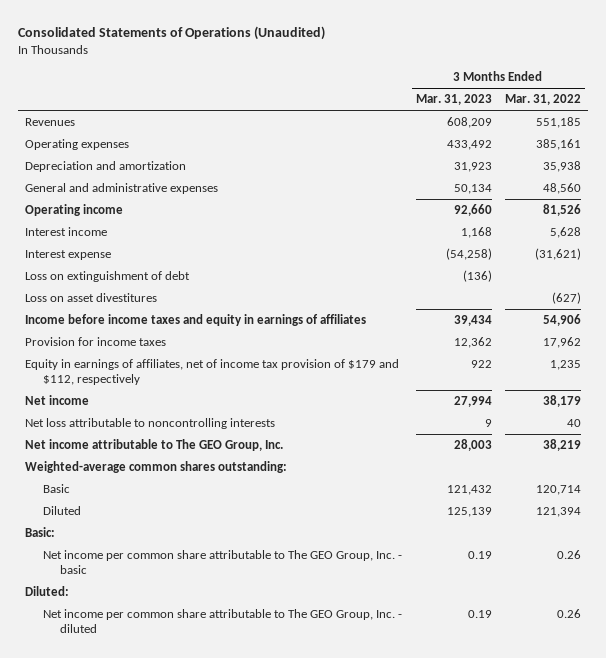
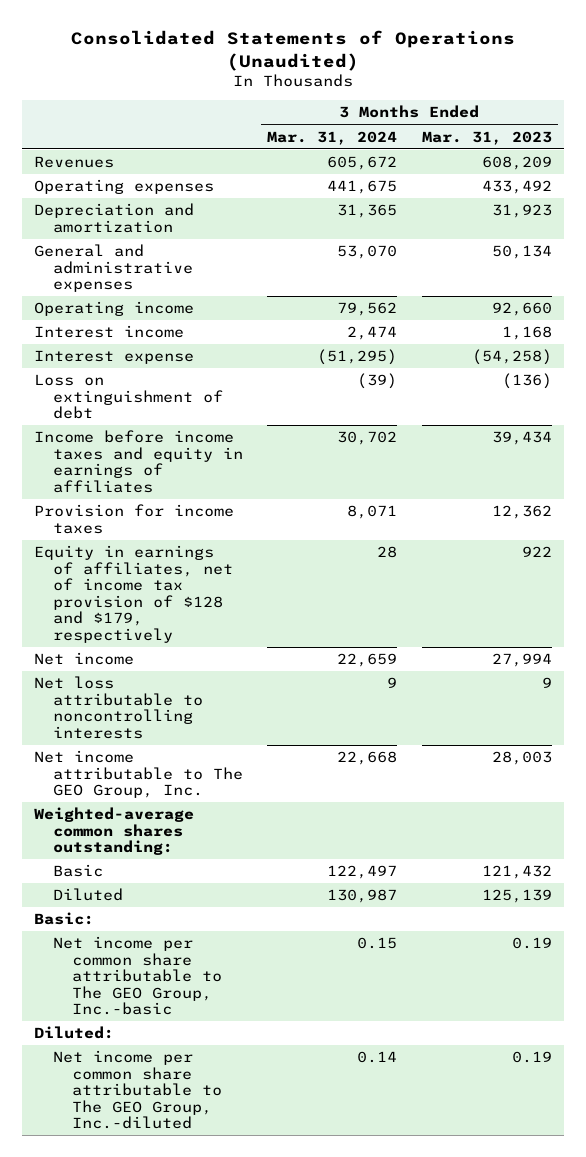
[505,94,582,106] Mar. 31, 2022 -> none
none -> [267,130,398,145] Mar. 31, 2024
[25,292,158,302] Loss on asset divestitures -> none
[25,358,400,386] Equity in earnings of affiliates, net of income tax provision of $179 and $112, respectively -> [34,545,233,643] Equity in earnings of affiliates, net of income tax provision of $128 and $179, respectively
[42,549,402,575] Net income per common share attributable to The GEO Group, Inc. - basic -> [52,936,222,1016] Net income per common share attributable to The GEO Group, Inc.-basic
[42,608,402,634] Net income per common share attributable to The GEO Group, Inc. - diluted -> [52,1050,222,1130] Net income per common share attributable to The GEO Group, Inc.-diluted

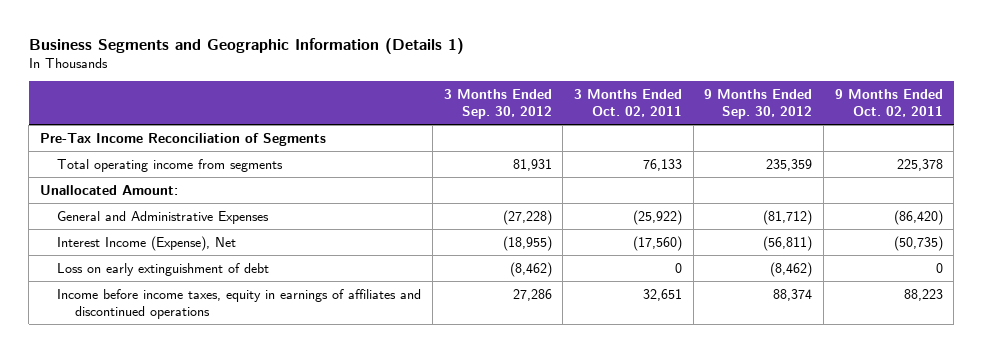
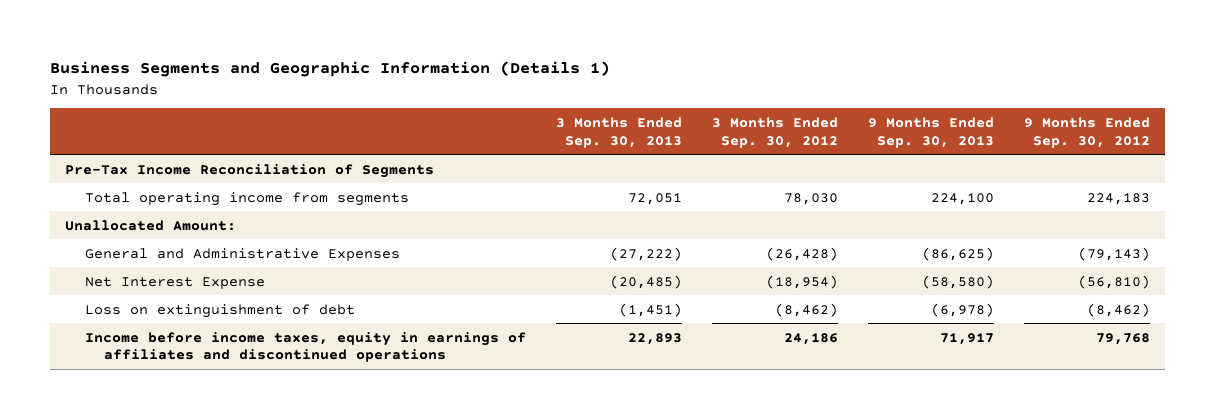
[573,89,682,117] 3 Months Ended Oct. 02, 2011 -> none
[834,89,943,117] 9 Months Ended Oct. 02, 2011 -> none
none -> [555,117,682,148] 3 Months Ended Sep. 30, 2013
none -> [867,117,994,148] 9 Months Ended Sep. 30, 2013
[512,158,552,171] 81,931 -> [783,192,838,205] 78,030
[766,158,813,171] 235,359 -> [1086,192,1150,205] 224,183
[502,209,552,225] (27,228) -> [765,246,838,261] (26,428)
[763,209,813,225] (81,712) -> [1077,246,1150,261] (79,143)
[57,235,237,251] Interest Income (Expense), Net -> [84,276,265,289] Net Interest Expense
[502,235,552,251] (18,955) -> [765,274,838,289] (18,954)
[763,235,813,251] (56,811) -> [1077,274,1150,289] (56,810)
[57,262,270,276] Loss on early extinguishment of debt -> [84,303,355,318] Loss on extinguishment of debt
[512,288,552,301] 27,286 -> [783,332,838,345] 24,186
[773,288,813,301] 88,374 -> [1095,332,1150,345] 79,768

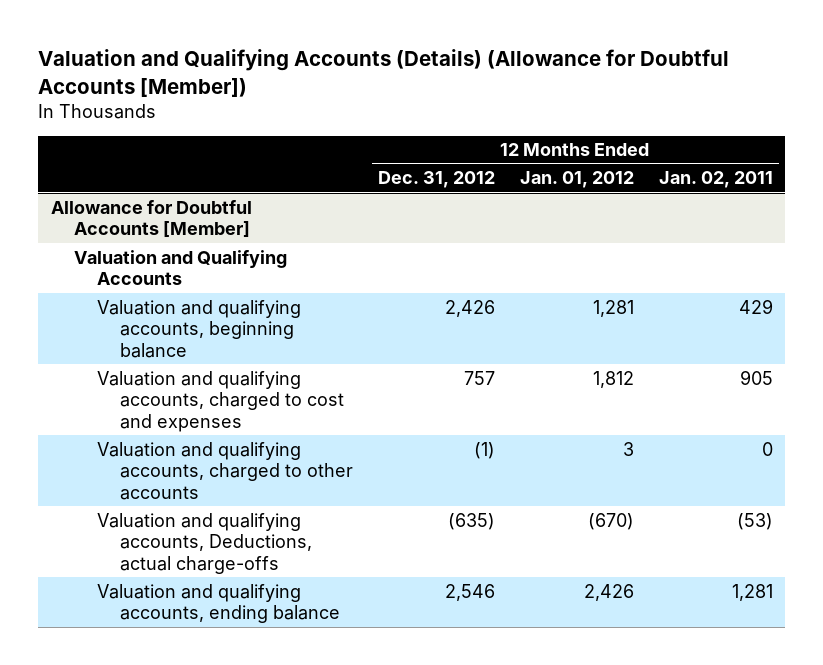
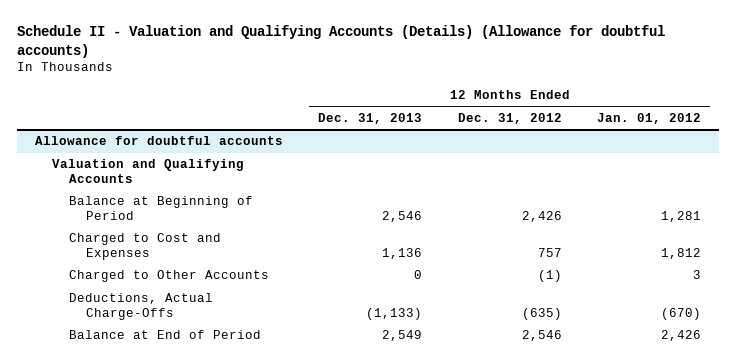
[38,49,730,97] Valuation and Qualifying Accounts (Details) (Allowance for Doubtful Accounts [Member]) -> [16,24,665,58] Schedule II - Valuation and Qualifying Accounts (Details) (Allowance for doubtful accounts)
[658,171,773,189] Jan. 02, 2011 -> none
none -> [318,113,423,125] Dec. 31, 2013
[50,199,252,239] Allowance for Doubtful Accounts [Member] -> [34,136,283,146] Allowance for doubtful accounts
[97,299,302,358] Valuation and qualifying accounts, beginning balance -> [68,196,253,220] Balance at Beginning of Period
[97,370,345,432] Valuation and qualifying accounts, charged to cost and expenses -> [68,233,221,260] Charged to Cost and Expenses
[97,441,354,500] Valuation and qualifying accounts, charged to other accounts -> [68,270,269,283] Charged to Other Accounts
[97,512,313,574] Valuation and qualifying accounts, Deductions, actual charge-offs -> [68,293,213,320] Deductions, Actual Charge-Offs
[97,583,341,624] Valuation and qualifying accounts, ending balance -> [68,330,261,340] Balance at End of Period

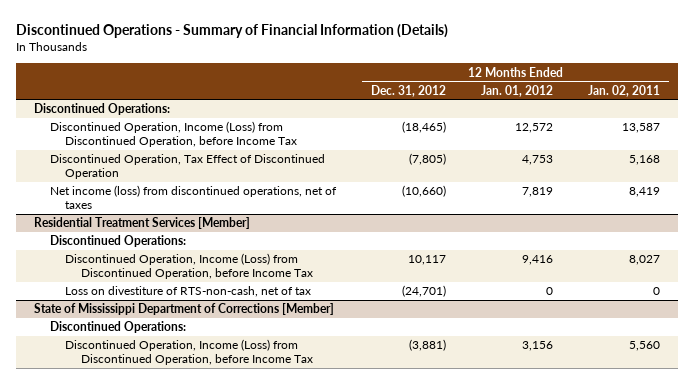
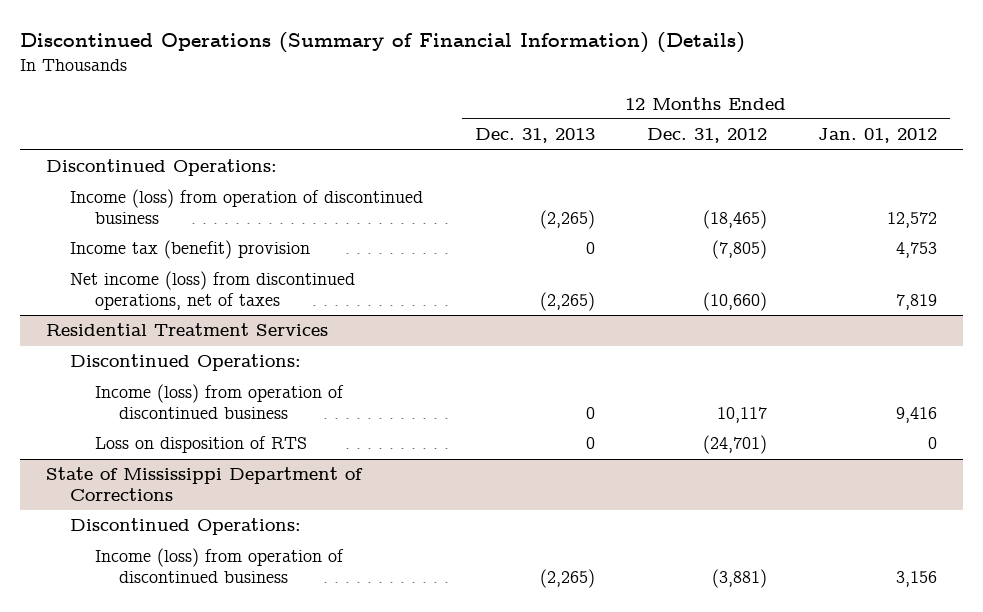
[16,23,449,38] Discontinued Operations - Summary of Financial Information (Details) -> [20,32,746,54] Discontinued Operations (Summary of Financial Information) (Details)
[588,84,661,97] Jan. 02, 2011 -> none
none -> [474,128,595,144] Dec. 31, 2013
[49,121,298,148] Discontinued Operation, Income (Loss) from Discontinued Operation, before Income Tax -> [70,189,424,224] Income (loss) from operation of discontinued business
[49,154,325,180] Discontinued Operation, Tax Effect of Discontinued Operation -> [70,240,311,260] Income tax (benefit) provision
[33,217,250,230] Residential Treatment Services [Member] -> [46,323,329,337] Residential Treatment Services
[65,253,314,280] Discontinued Operation, Income (Loss) from Discontinued Operation, before Income Tax -> [94,384,344,419] Income (loss) from operation of discontinued business
[65,286,312,298] Loss on divestiture of RTS-non-cash, net of tax -> [94,436,307,454] Loss on disposition of RTS
[33,303,334,316] State of Mississippi Department of Corrections [Member] -> [46,467,364,501] State of Mississippi Department of Corrections
[65,339,314,366] Discontinued Operation, Income (Loss) from Discontinued Operation, before Income Tax -> [94,548,344,583] Income (loss) from operation of discontinued business

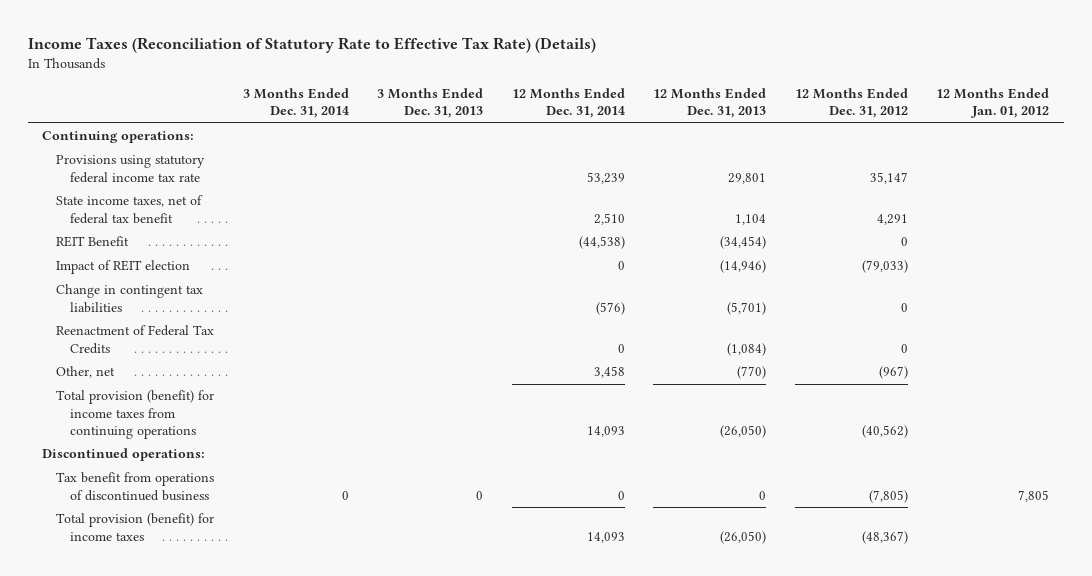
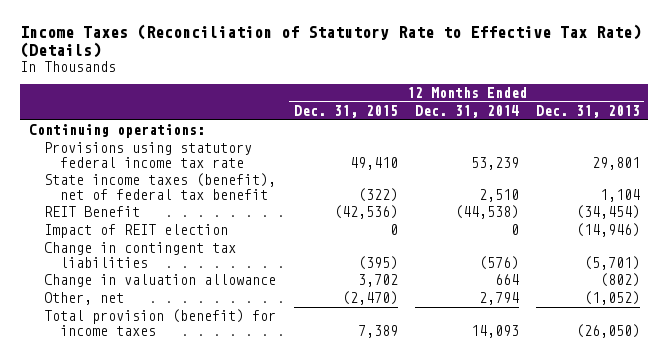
[242,88,349,119] 3 Months Ended Dec. 31, 2014 -> none
[377,88,484,119] 3 Months Ended Dec. 31, 2013 -> none
[794,88,908,119] 12 Months Ended Dec. 31, 2012 -> none
[936,88,1050,119] 12 Months Ended Jan. 01, 2012 -> none
none -> [293,105,398,119] Dec. 31, 2015
[56,195,204,224] State income taxes, net of federal tax benefit -> [44,173,277,200] State income taxes (benefit), net of federal tax benefit
[56,325,215,354] Reenactment of Federal Tax Credits -> none
[56,390,215,439] Total provision (benefit) for income taxes from continuing operations -> none
[42,448,206,462] Discontinued operations: -> none
[56,472,215,501] Tax benefit from operations of discontinued business -> none
none -> [44,274,277,288] Change in valuation allowance
[593,366,625,379] 3,458 -> [478,292,519,306] 2,794
[737,366,767,380] (770) -> [583,291,640,306] (1,052)

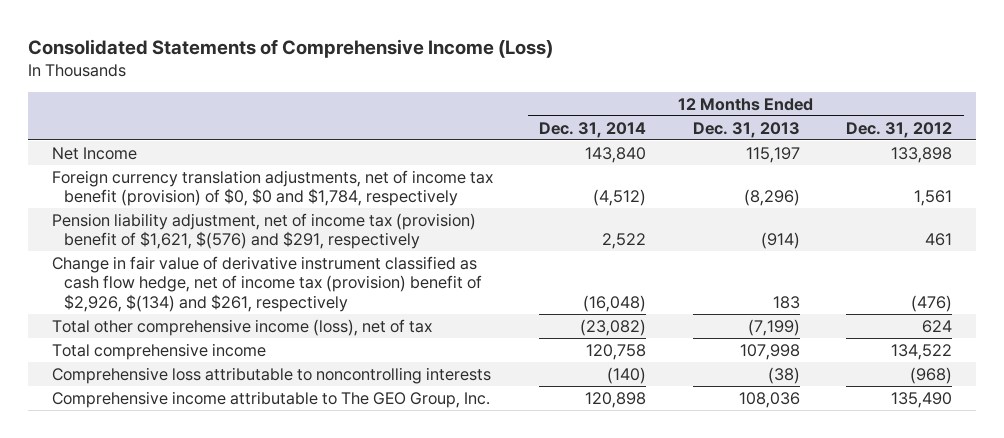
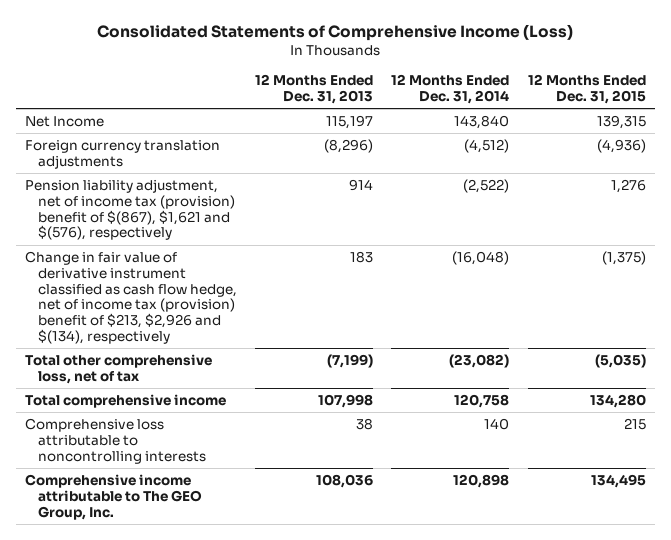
[846,121,953,138] Dec. 31, 2012 -> none
none -> [527,74,646,104] 12 Months Ended Dec. 31, 2015
[51,169,493,207] Foreign currency translation adjustments, net of income tax benefit (provision) of $0, $0 and $1,784, respectively -> [24,140,220,169] Foreign currency translation adjustments
[51,212,476,250] Pension liability adjustment, net of income tax (provision) benefit of $1,621, $(576) and $291, respectively -> [24,179,236,241] Pension liability adjustment, net of income tax (provision) benefit of $(867), $1,621 and $(576), respectively
[602,233,647,250] 2,522 -> [463,179,510,194] (2,522)
[760,232,800,250] (914) -> [349,179,374,192] 914
[51,255,482,312] Change in fair value of derivative instrument classified as cash flow hedge, net of income tax (provision) benefit of $2,926, $(134) and $261, respectively -> [24,251,238,345] Change in fair value of derivative instrument classified as cash flow hedge, net of income tax (provision) benefit of $213, $2,926 and $(134), respectively
[51,318,432,336] Total other comprehensive income (loss), net of tax -> [24,354,212,384] Total other comprehensive loss, net of tax
[607,366,647,384] (140) -> [484,418,510,431] 140
[767,366,800,384] (38) -> [356,418,374,431] 38

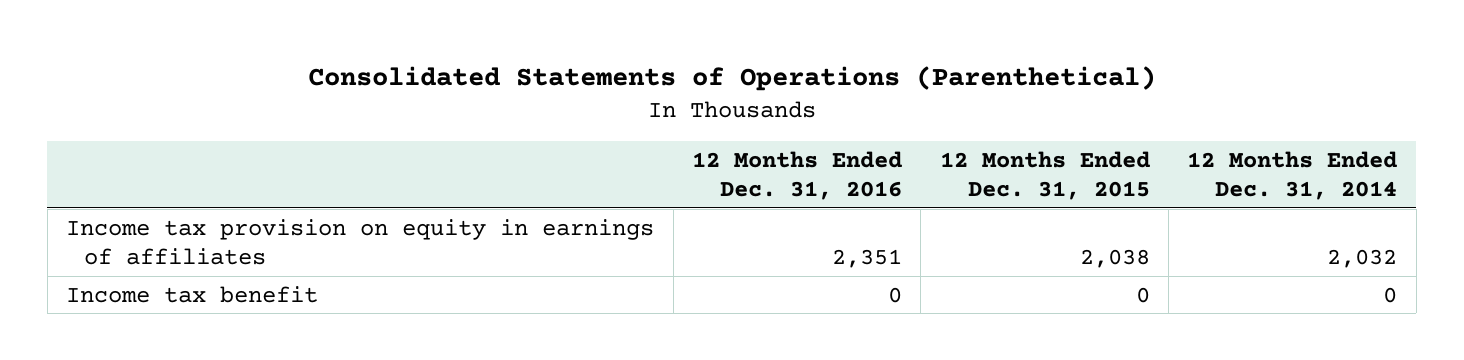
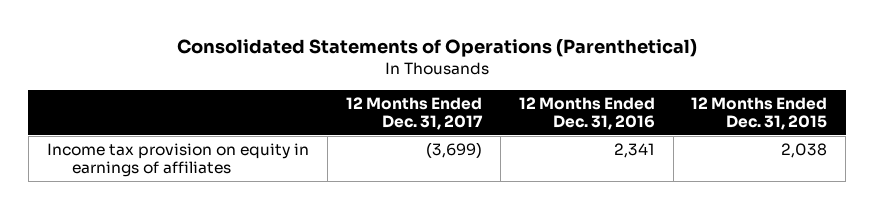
[1187,150,1398,201] 12 Months Ended Dec. 31, 2014 -> none
none -> [345,96,483,130] 12 Months Ended Dec. 31, 2017
[66,285,319,303] Income tax benefit -> none
[831,249,902,269] 2,351 -> [613,142,655,158] 2,341

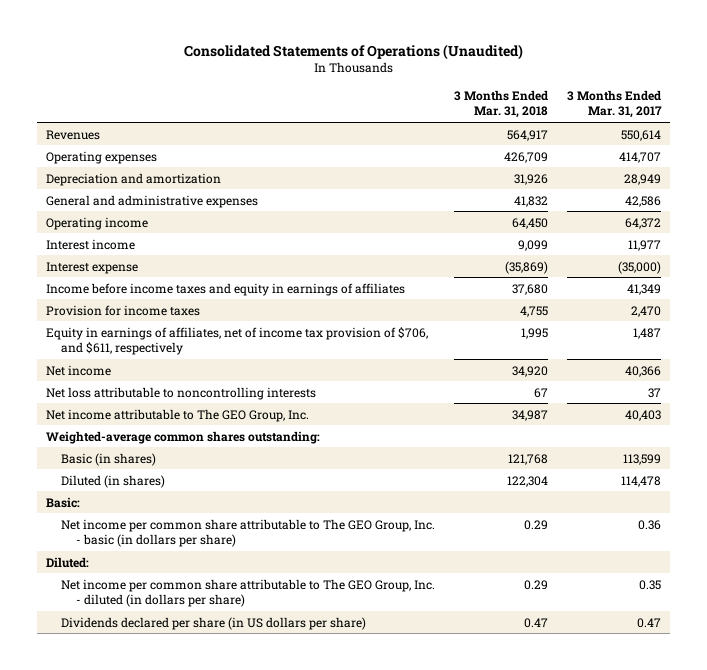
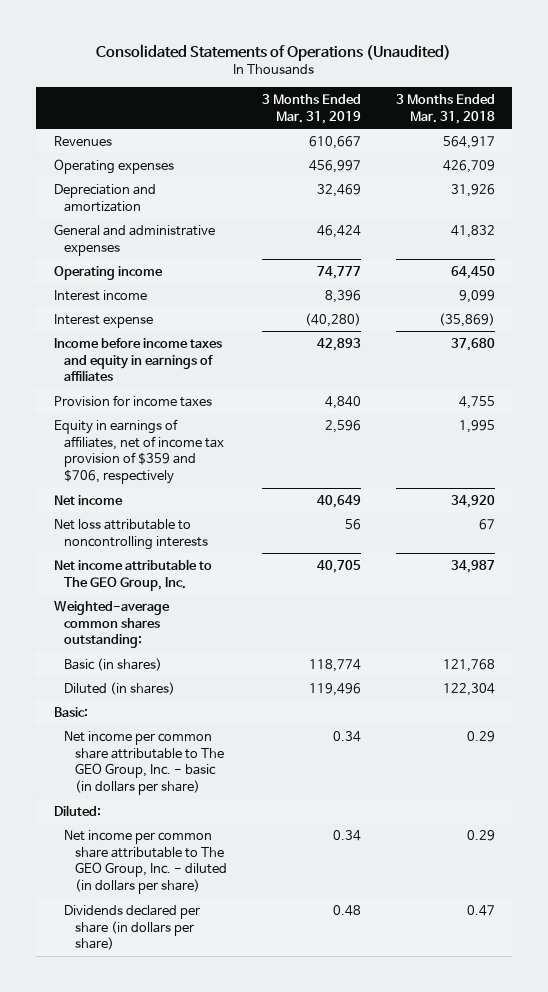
[566,90,662,119] 3 Months Ended Mar. 31, 2017 -> none
none -> [261,94,361,125] 3 Months Ended Mar. 31, 2019
[46,326,429,355] Equity in earnings of affiliates, net of income tax provision of $706, and $611, respectively -> [53,418,225,485] Equity in earnings of affiliates, net of income tax provision of $359 and $706, respectively
[61,616,367,630] Dividends declared per share (in US dollars per share) -> [64,904,201,951] Dividends declared per share (in dollars per share)

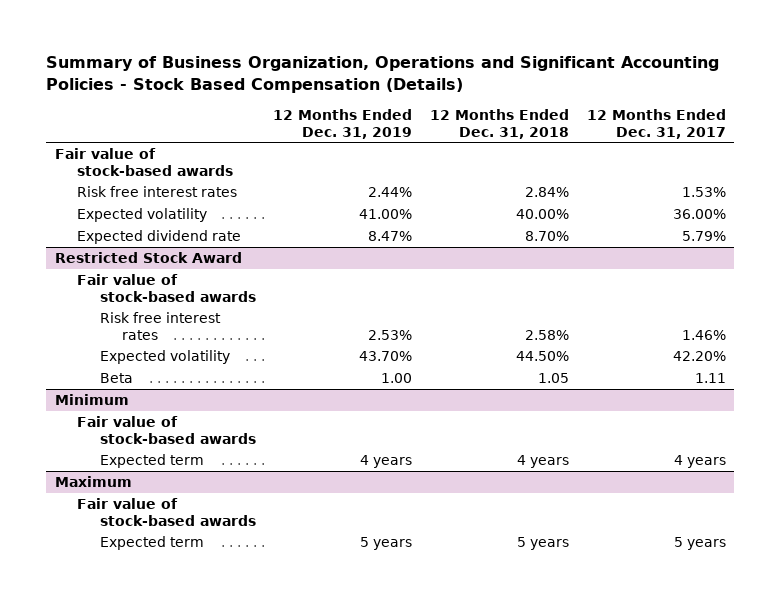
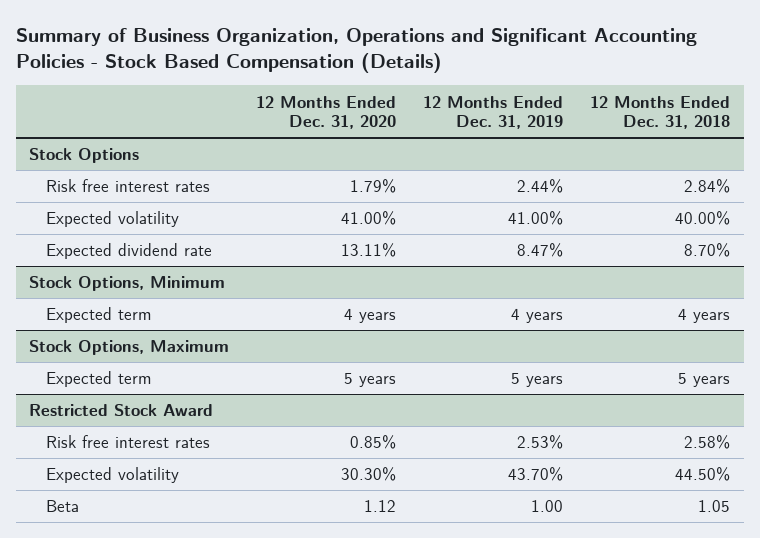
[586,109,726,139] 12 Months Ended Dec. 31, 2017 -> none
none -> [256,95,397,130] 12 Months Ended Dec. 31, 2020
[54,148,234,176] Fair value of stock-based awards -> none
none -> [29,148,140,164] Stock Options
none -> [29,276,226,292] Stock Options, Minimum
none -> [46,307,153,324] Expected term
none -> [29,340,230,356] Stock Options, Maximum
none -> [46,371,153,388] Expected term
[77,274,256,302] Fair value of stock-based awards -> none
[54,394,129,406] Minimum -> none
[77,416,256,444] Fair value of stock-based awards -> none
[99,454,204,469] Expected term -> none
[54,476,132,488] Maximum -> none
[77,498,256,526] Fair value of stock-based awards -> none
[99,536,204,551] Expected term -> none

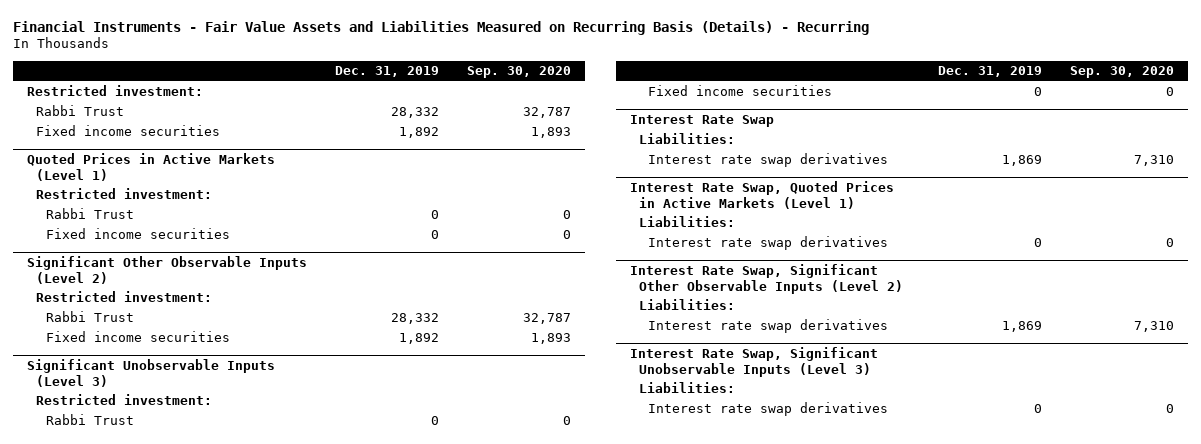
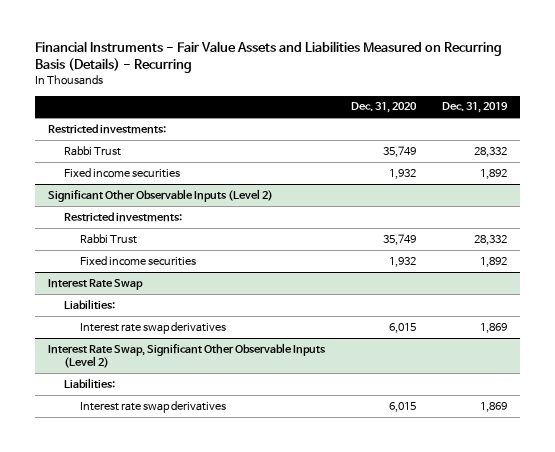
[467,66,572,79] Sep. 30, 2020 -> none
none -> [350,102,417,114] Dec. 31, 2020
[26,85,203,97] Restricted investment: -> [47,123,166,134] Restricted investments:
[26,153,275,181] Quoted Prices in Active Markets (Level 1) -> none
[36,188,213,200] Restricted investment: -> none
[45,208,134,220] Rabbi Trust -> none
[45,228,230,240] Fixed income securities -> none
[36,291,213,303] Restricted investment: -> [63,211,182,222] Restricted investments:
[26,359,275,387] Significant Unobservable Inputs (Level 3) -> none
[36,394,213,406] Restricted investment: -> none
[45,414,134,426] Rabbi Trust -> none
[648,85,833,97] Fixed income securities -> none
[629,181,894,209] Interest Rate Swap, Quoted Prices in Active Markets (Level 1) -> none
[639,216,736,228] Liabilities: -> none
[648,236,889,251] Interest rate swap derivatives -> none
[629,347,878,377] Interest Rate Swap, Significant Unobservable Inputs (Level 3) -> none
[639,382,736,394] Liabilities: -> none
[648,402,889,417] Interest rate swap derivatives -> none

